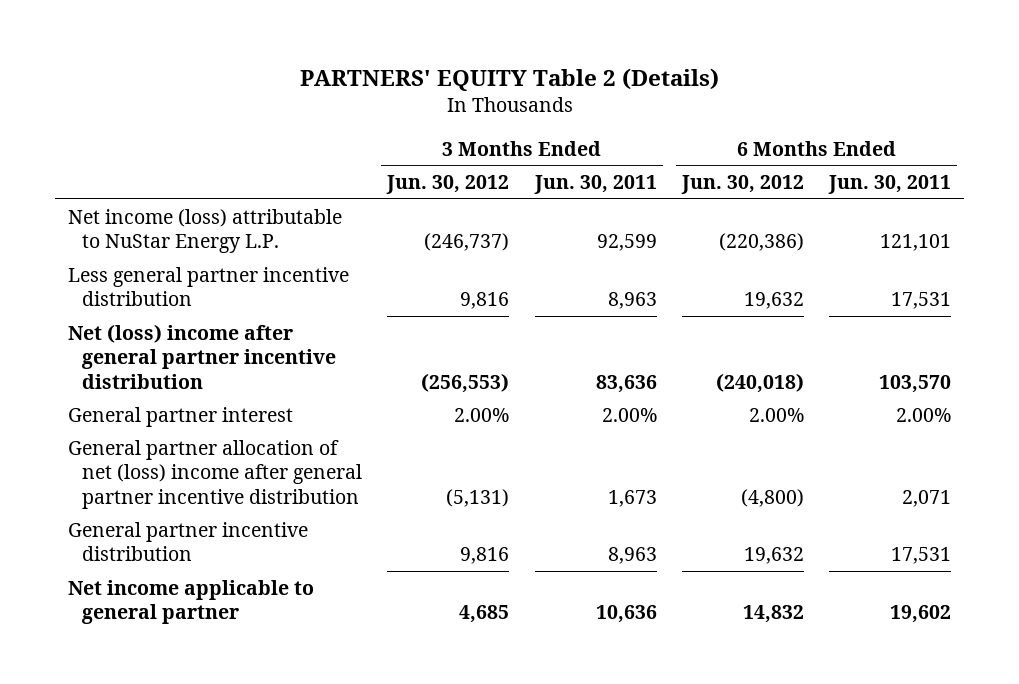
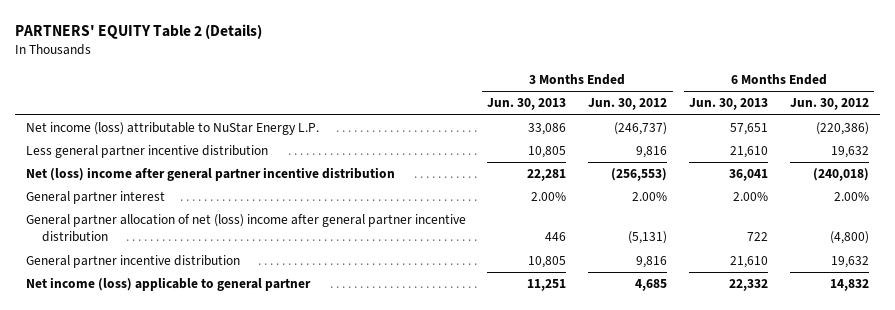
[533,175,657,195] Jun. 30, 2011 -> none
[828,175,952,195] Jun. 30, 2011 -> none
none -> [487,98,567,111] Jun. 30, 2013
none -> [689,98,769,111] Jun. 30, 2013
[68,579,315,625] Net income applicable to general partner -> [25,277,311,292] Net income (loss) applicable to general partner

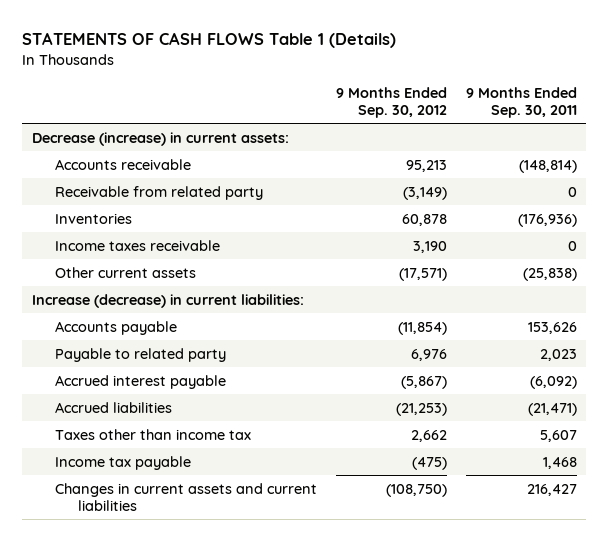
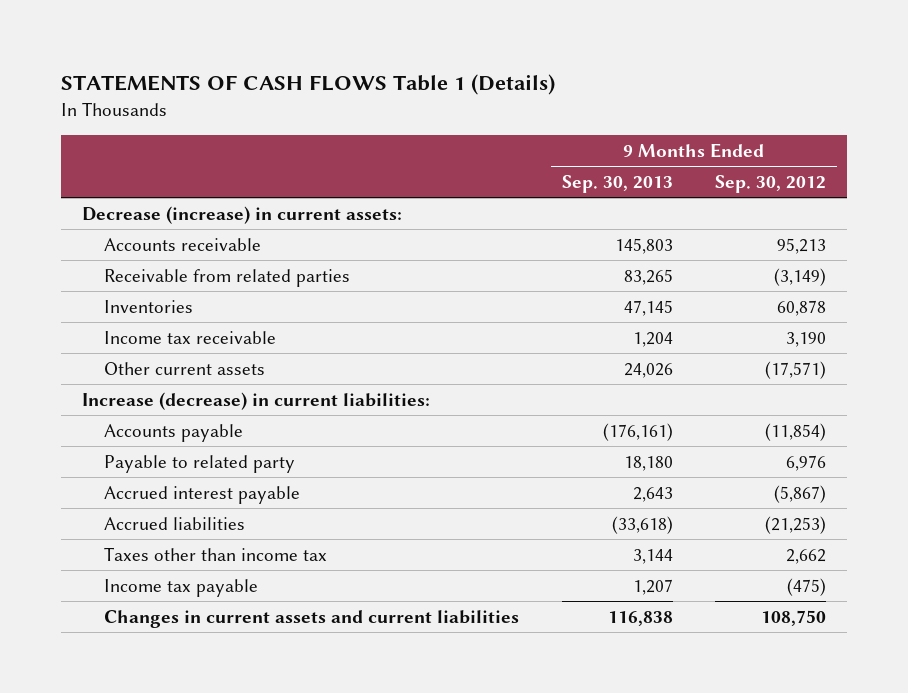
[465,86,577,118] 9 Months Ended Sep. 30, 2011 -> none
none -> [561,174,673,193] Sep. 30, 2013
[55,185,264,200] Receivable from related party -> [104,268,351,287] Receivable from related parties
[55,239,221,251] Income taxes receivable -> [104,330,277,344] Income tax receivable
[385,483,447,497] (108,750) -> [760,609,826,626] 108,750

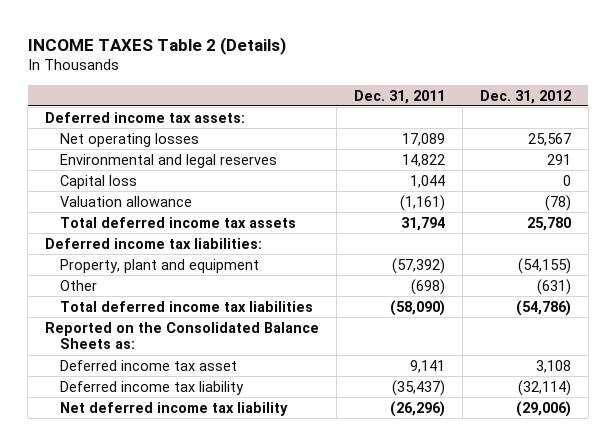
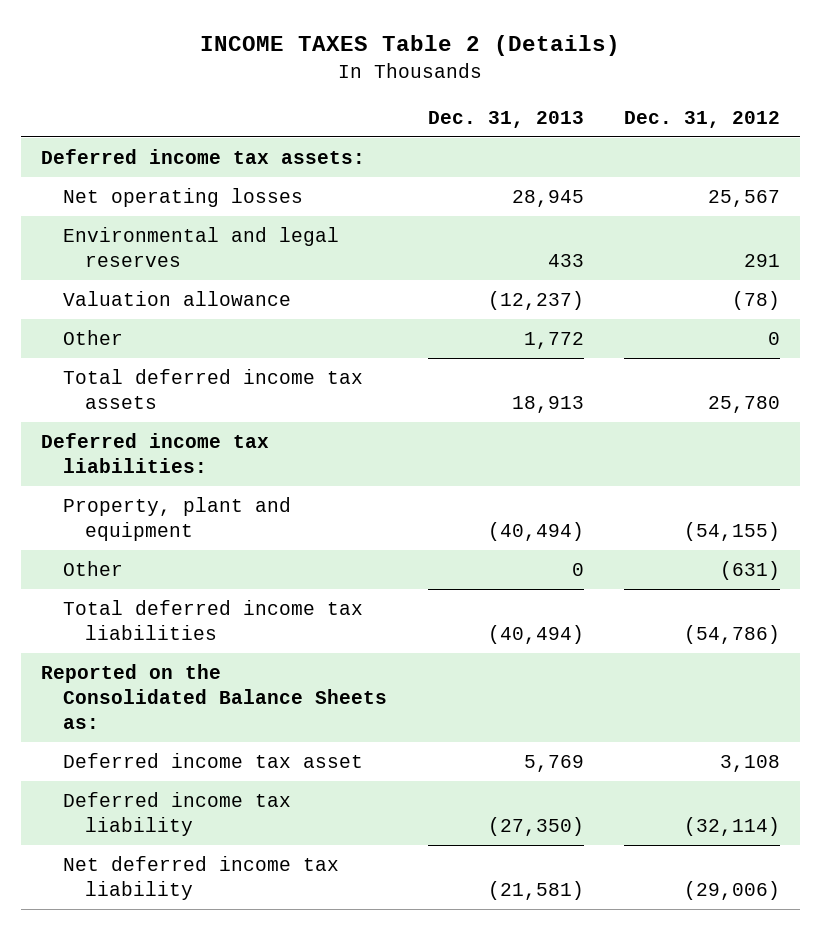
[354,89,446,104] Dec. 31, 2011 -> none
none -> [427,110,584,128] Dec. 31, 2013
[59,174,137,189] Capital loss -> none
none -> [63,330,124,346] Other

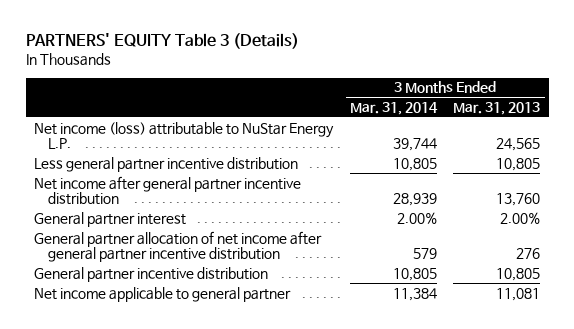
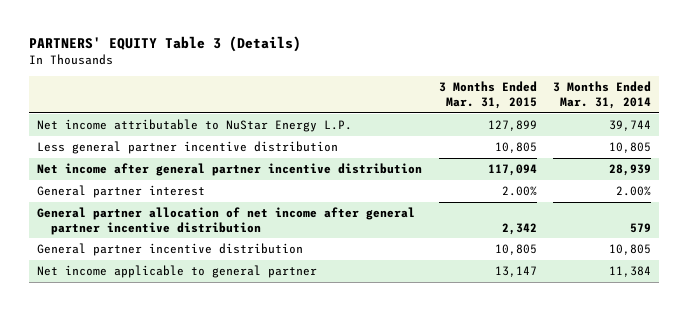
[453,102,541,116] Mar. 31, 2013 -> none
none -> [438,81,537,110] 3 Months Ended Mar. 31, 2015
[34,121,335,150] Net income (loss) attributable to NuStar Energy L.P. -> [37,119,353,133] Net income attributable to NuStar Energy L.P.

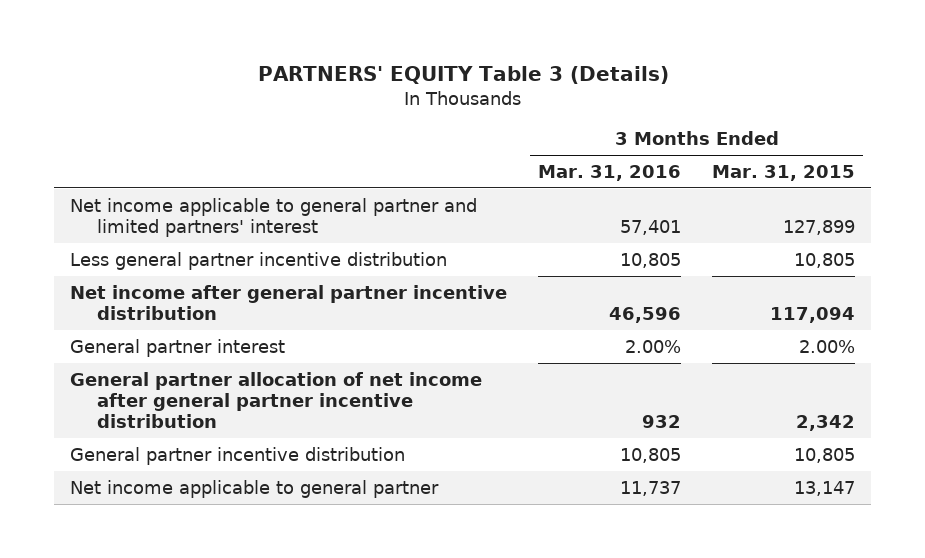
[552,81,651,110] 3 Months Ended Mar. 31, 2014 -> none
none -> [538,164,682,181] Mar. 31, 2016
[37,119,353,133] Net income attributable to NuStar Energy L.P. -> [69,197,477,237] Net income applicable to general partner and limited partners' interest

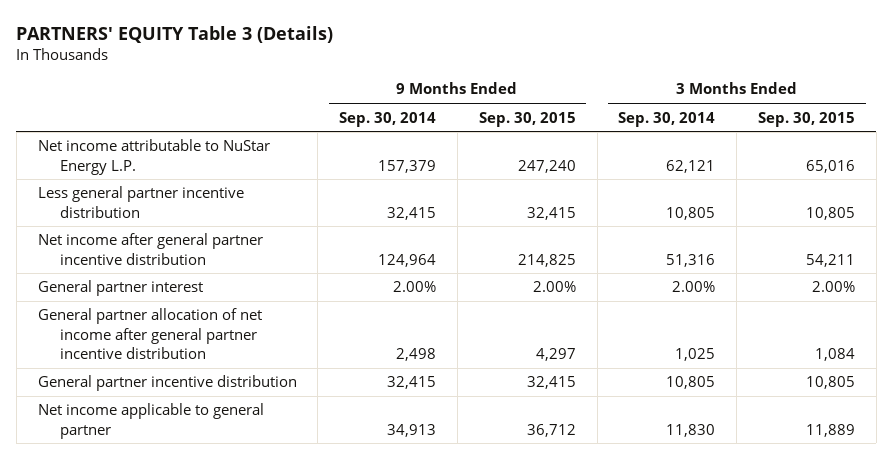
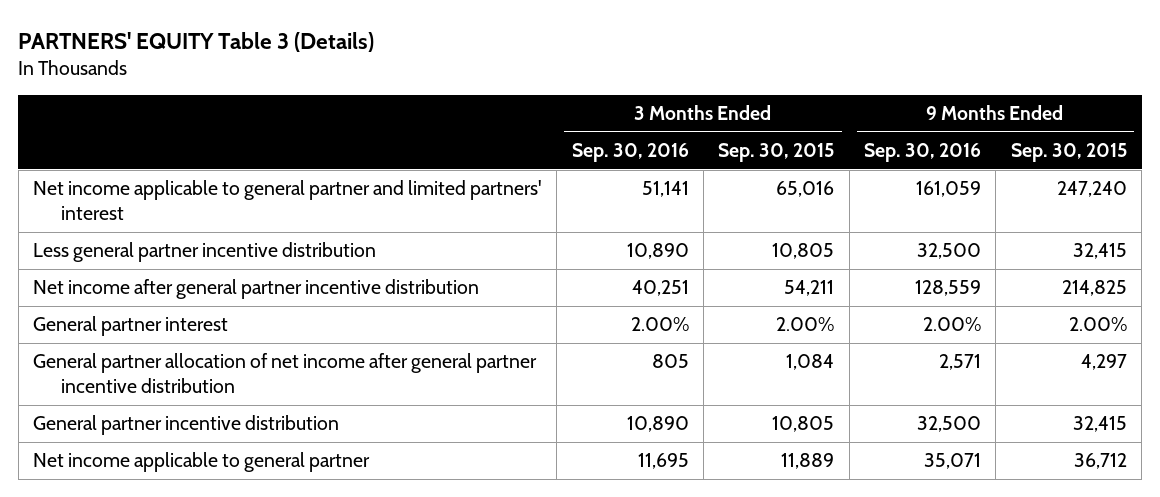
[339,111,437,127] Sep. 30, 2014 -> none
[618,111,716,127] Sep. 30, 2014 -> none
none -> [571,143,689,163] Sep. 30, 2016
none -> [864,143,982,163] Sep. 30, 2016
[37,139,270,175] Net income attributable to NuStar Energy L.P. -> [33,180,543,221] Net income applicable to general partner and limited partners' interest

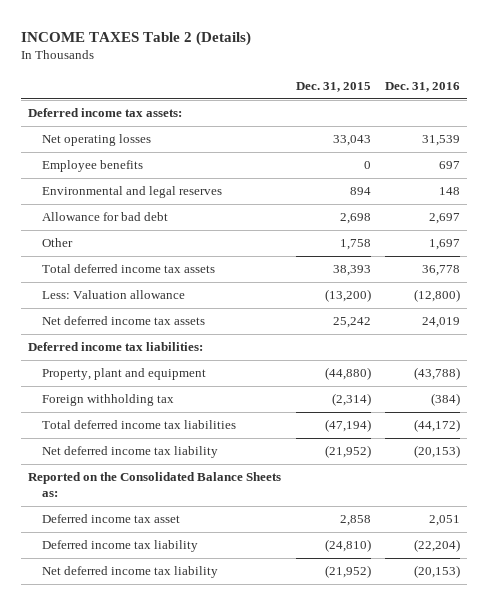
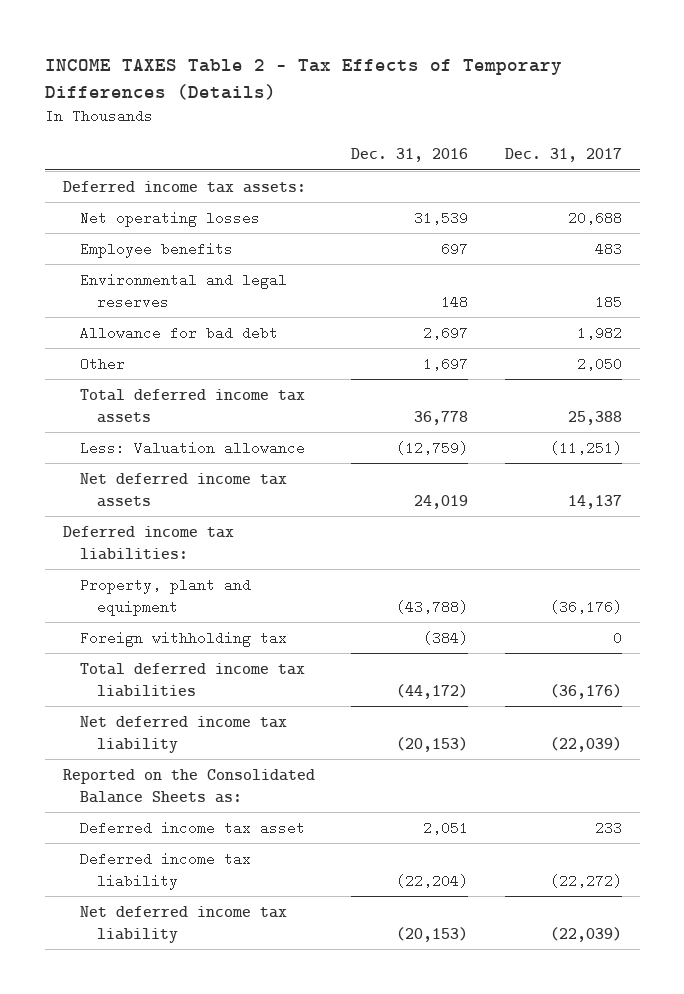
[20,30,251,46] INCOME TAXES Table 2 (Details) -> [44,59,562,101] INCOME TAXES Table 2 - Tax Effects of Temporary Differences (Details)
[295,81,371,92] Dec. 31, 2015 -> none
none -> [504,148,622,163] Dec. 31, 2017
[413,289,460,303] (12,800) -> [396,440,469,455] (12,759)

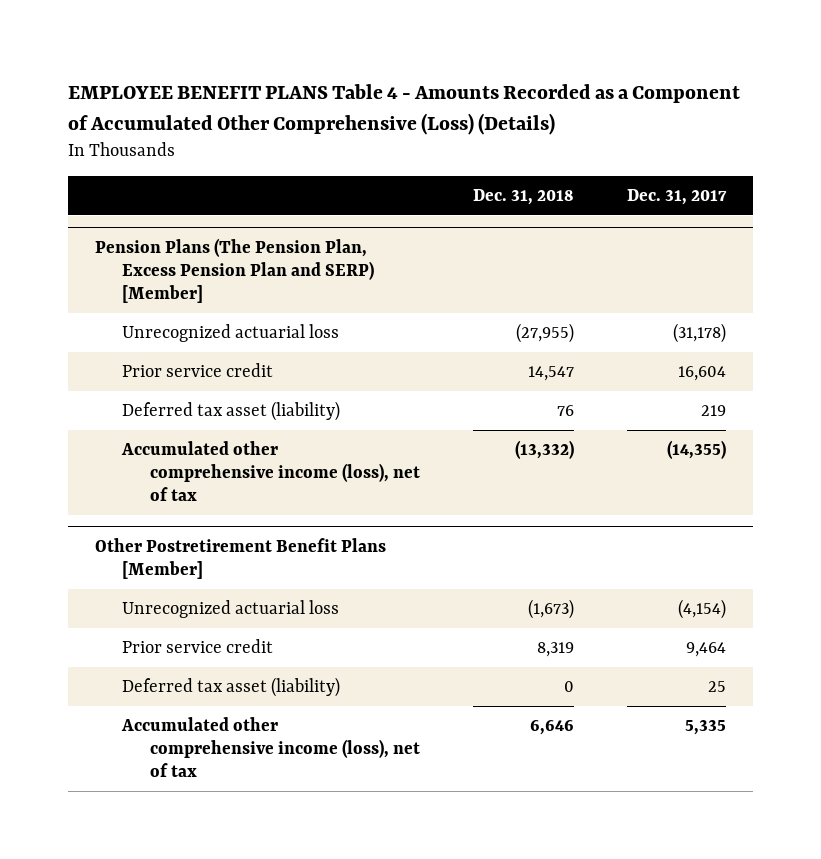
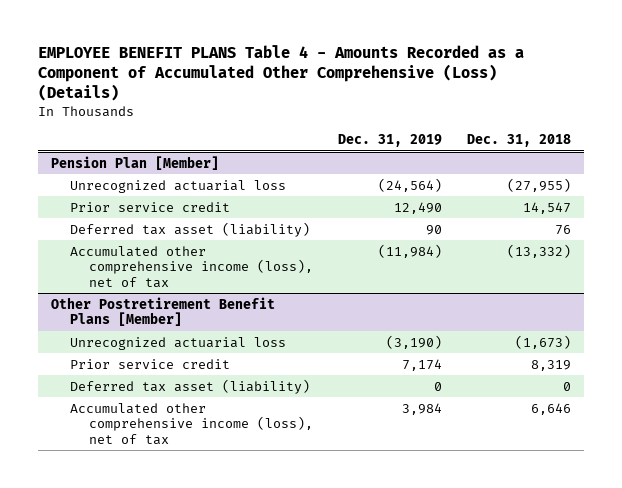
[627,189,728,206] Dec. 31, 2017 -> none
none -> [338,134,443,148] Dec. 31, 2019
[94,237,375,304] Pension Plans (The Pension Plan, Excess Pension Plan and SERP) [Member] -> [50,155,219,170] Pension Plan [Member]

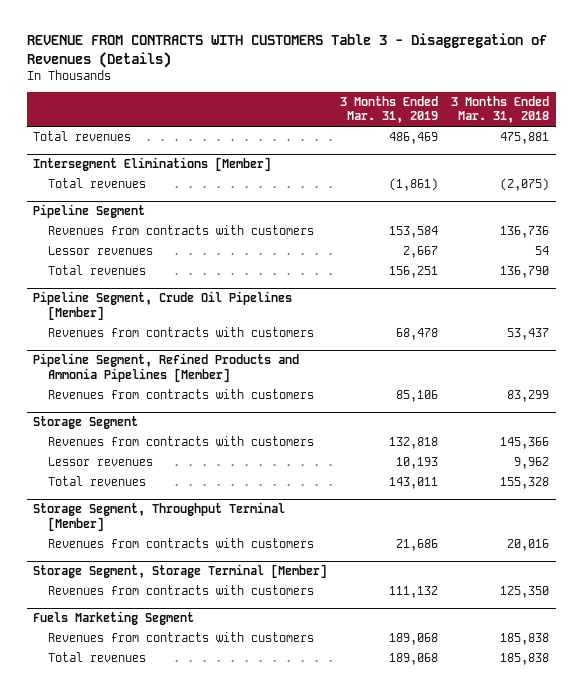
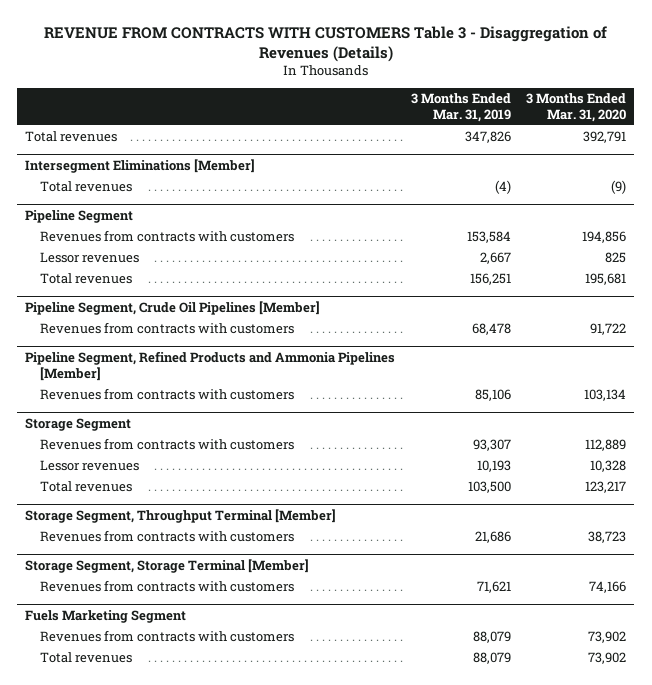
[451,95,550,124] 3 Months Ended Mar. 31, 2018 -> none
none -> [526,93,627,123] 3 Months Ended Mar. 31, 2020
[389,132,439,145] 486,469 -> [464,131,511,144] 347,826
[389,178,439,192] (1,861) -> [494,180,511,195] (4)
[389,437,439,450] 132,818 -> [472,439,511,452] 93,307
[389,477,439,490] 143,011 -> [467,481,511,494] 103,500
[389,586,439,599] 111,132 -> [476,581,511,594] 71,621
[389,633,439,646] 189,068 -> [472,631,511,644] 88,079
[389,653,439,666] 189,068 -> [472,652,511,665] 88,079

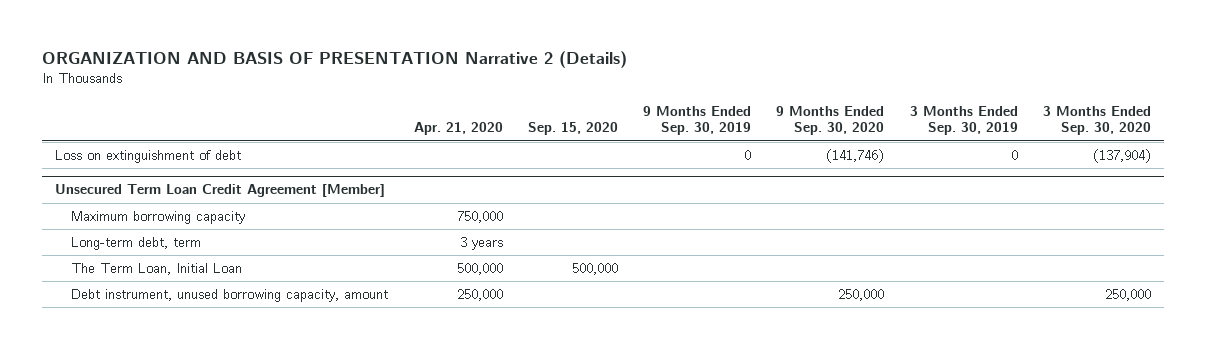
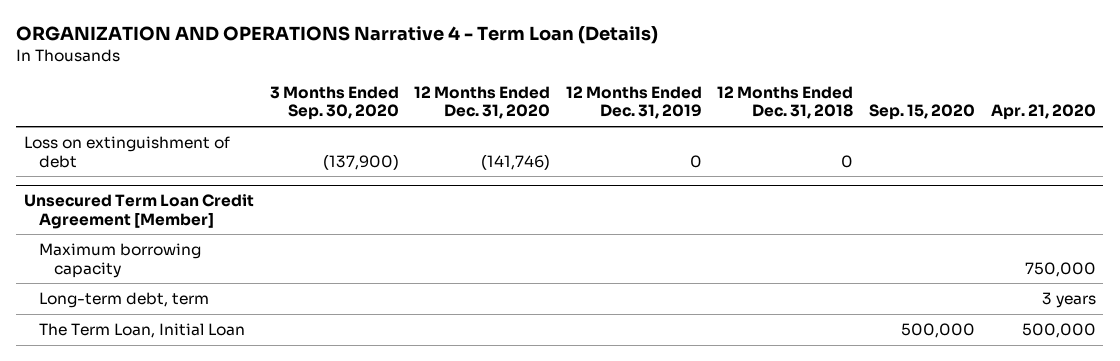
[42,51,628,69] ORGANIZATION AND BASIS OF PRESENTATION Narrative 2 (Details) -> [16,26,659,45] ORGANIZATION AND OPERATIONS Narrative 4 - Term Loan (Details)
[643,105,752,136] 9 Months Ended Sep. 30, 2019 -> none
[776,105,885,136] 9 Months Ended Sep. 30, 2020 -> none
[909,105,1018,136] 3 Months Ended Sep. 30, 2019 -> none
none -> [414,85,551,120] 12 Months Ended Dec. 31, 2020
none -> [565,85,702,120] 12 Months Ended Dec. 31, 2019
none -> [717,85,854,120] 12 Months Ended Dec. 31, 2018
[1093,149,1152,164] (137,904) -> [322,153,399,170] (137,900)
[71,289,389,303] Debt instrument, unused borrowing capacity, amount -> none

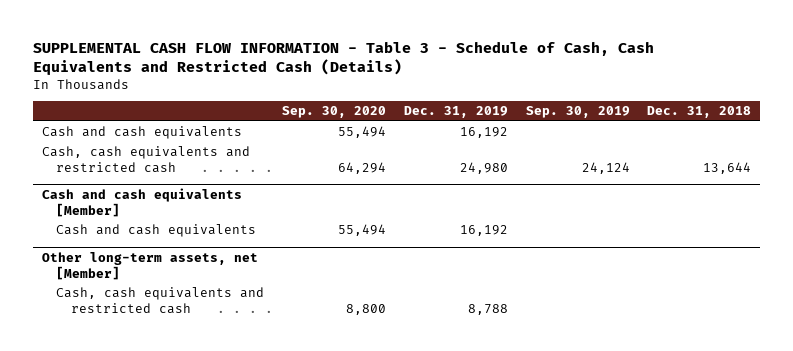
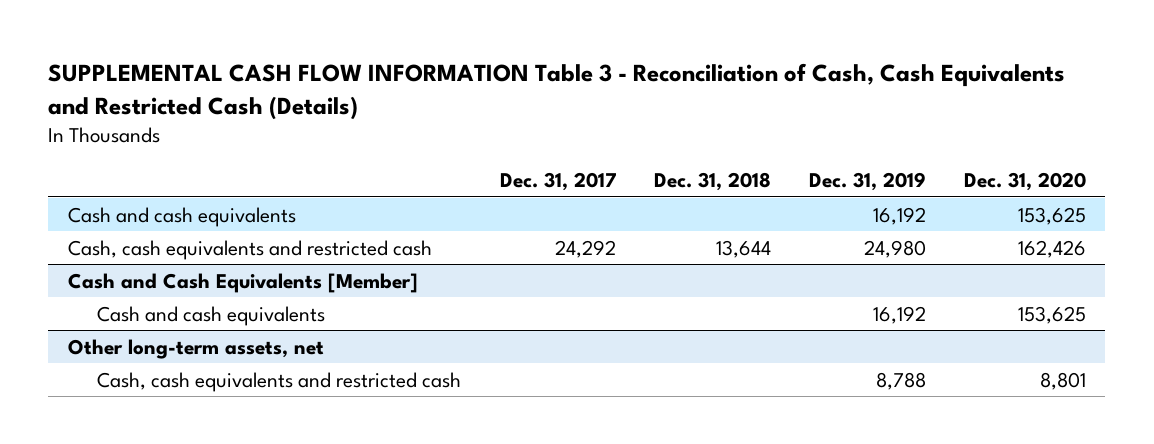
[33,40,655,75] SUPPLEMENTAL CASH FLOW INFORMATION - Table 3 - Schedule of Cash, Cash Equivalents and Restricted Cash (Details) -> [48,63,1066,120] SUPPLEMENTAL CASH FLOW INFORMATION Table 3 - Reconciliation of Cash, Cash Equivalents and Restricted Cash (Details)
[282,106,387,119] Sep. 30, 2020 -> none
[525,106,630,119] Sep. 30, 2019 -> none
none -> [499,172,616,192] Dec. 31, 2017
none -> [964,172,1087,192] Dec. 31, 2020
[42,187,243,217] Cash and cash equivalents [Member] -> [67,272,418,293] Cash and Cash Equivalents [Member]
[42,251,259,280] Other long-term assets, net [Member] -> [67,338,324,359] Other long-term assets, net

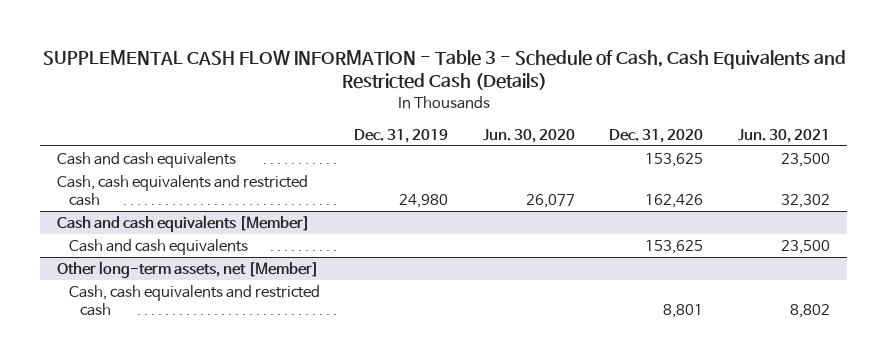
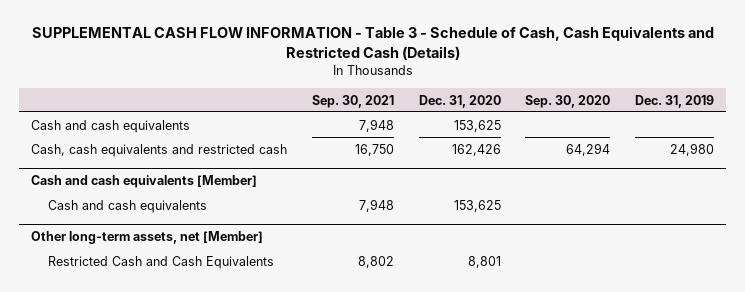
[482,128,575,143] Jun. 30, 2020 -> none
[737,128,830,143] Jun. 30, 2021 -> none
none -> [311,94,394,108] Sep. 30, 2021
none -> [525,94,611,108] Sep. 30, 2020
[68,284,320,316] Cash, cash equivalents and restricted cash -> [48,255,275,269] Restricted Cash and Cash Equivalents

